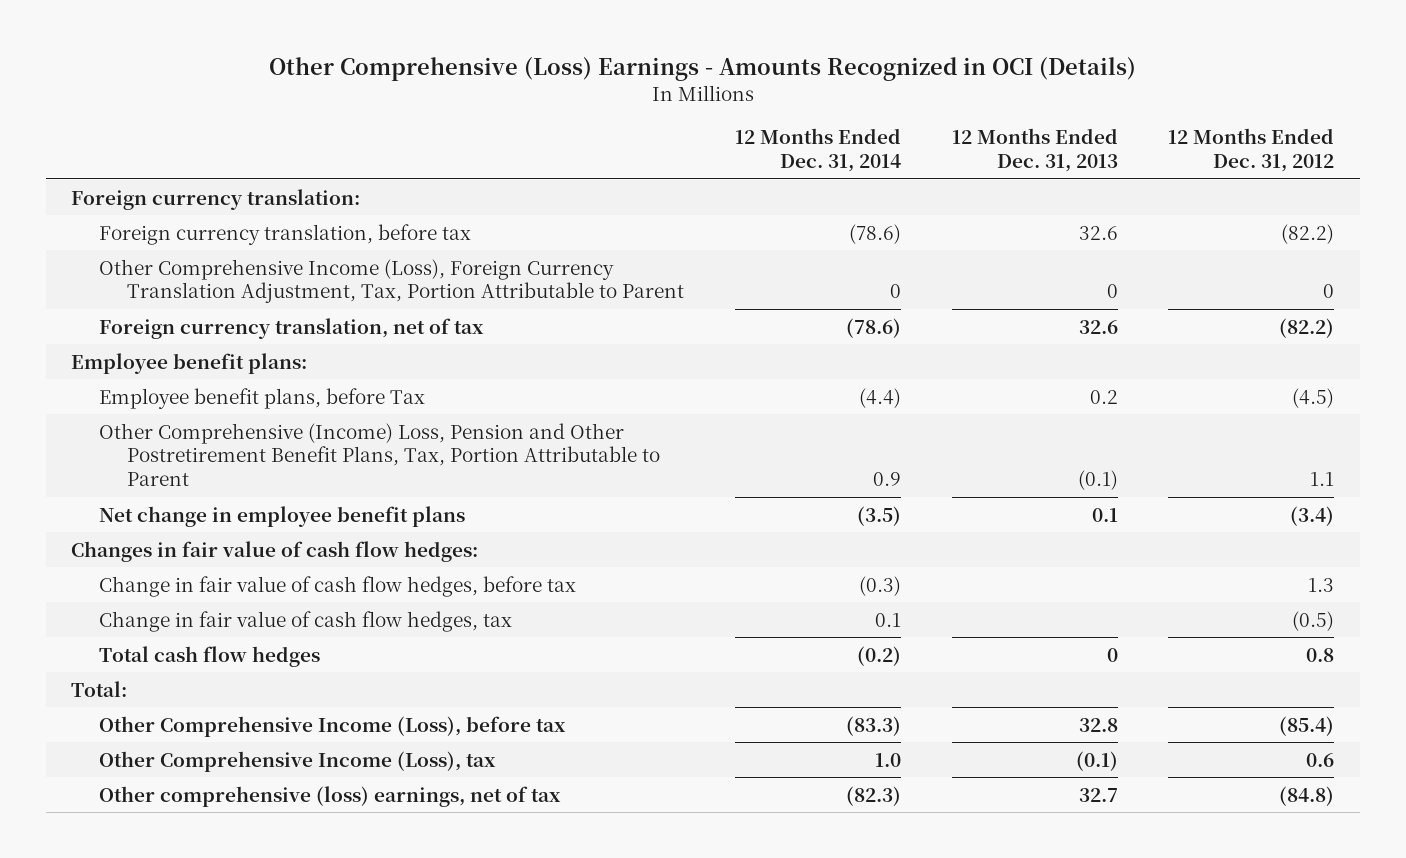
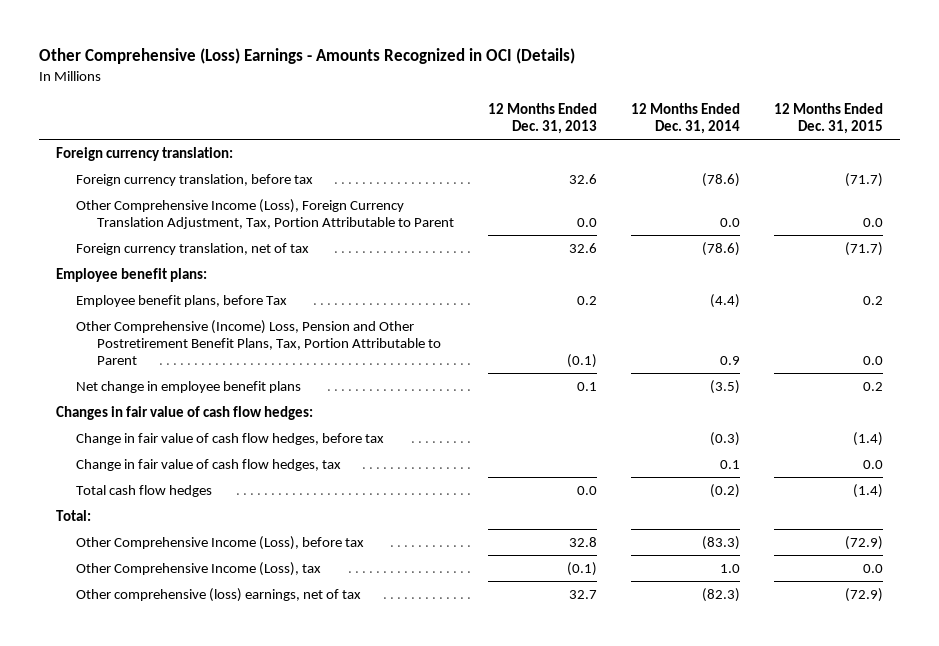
[1168,128,1335,173] 12 Months Ended Dec. 31, 2012 -> none
none -> [774,102,884,134] 12 Months Ended Dec. 31, 2015
[889,284,901,299] 0 -> [720,217,741,227] 0.0
[1106,284,1118,299] 0 -> [577,217,598,227] 0.0
[1106,647,1118,662] 0 -> [577,485,598,495] 0.0

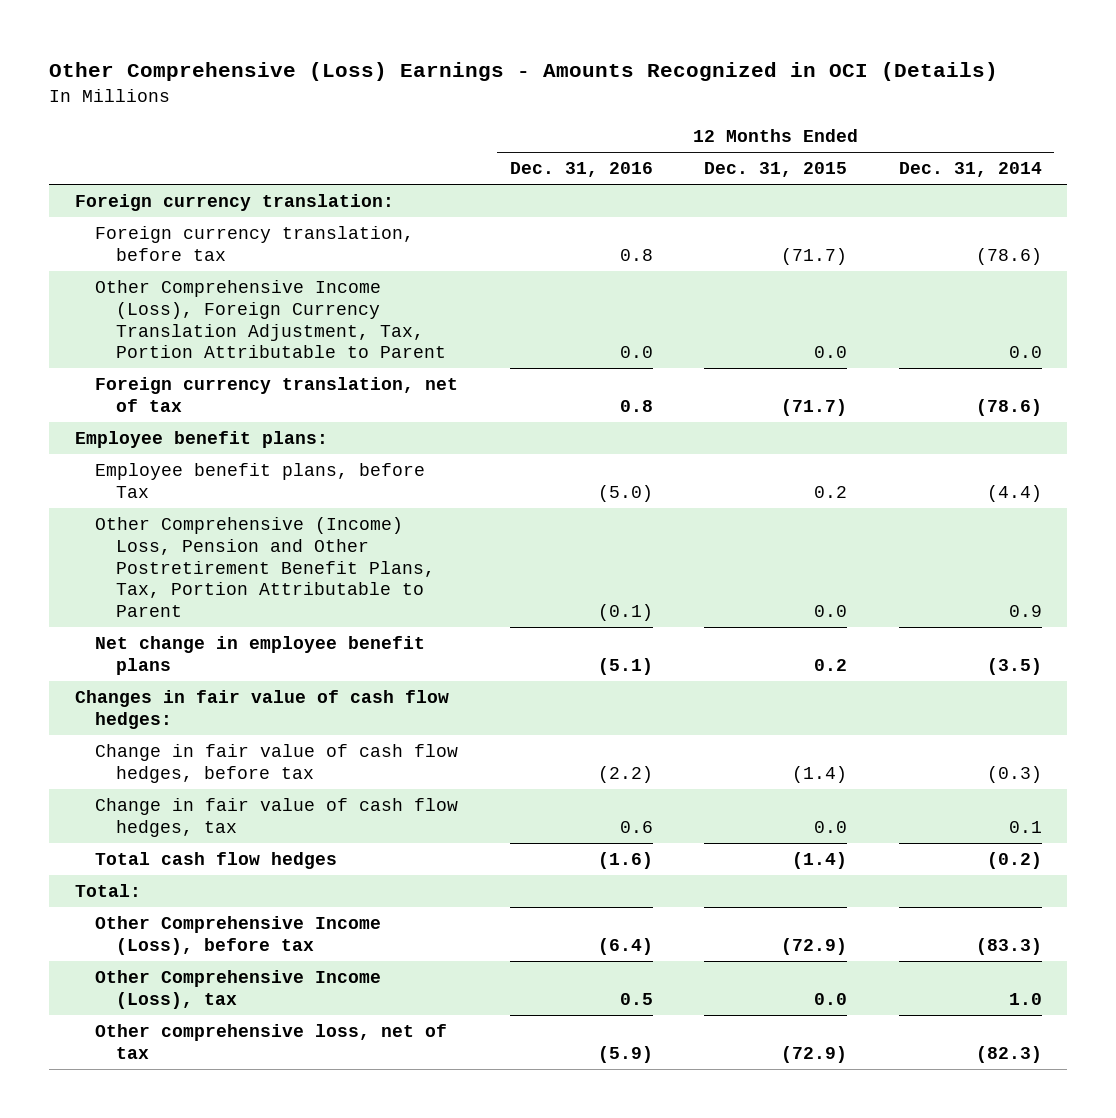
[488,102,598,134] 12 Months Ended Dec. 31, 2013 -> none
none -> [509,162,653,178] Dec. 31, 2016
[76,587,362,602] Other comprehensive (loss) earnings, net of tax -> [95,1024,448,1059] Other comprehensive loss, net of tax

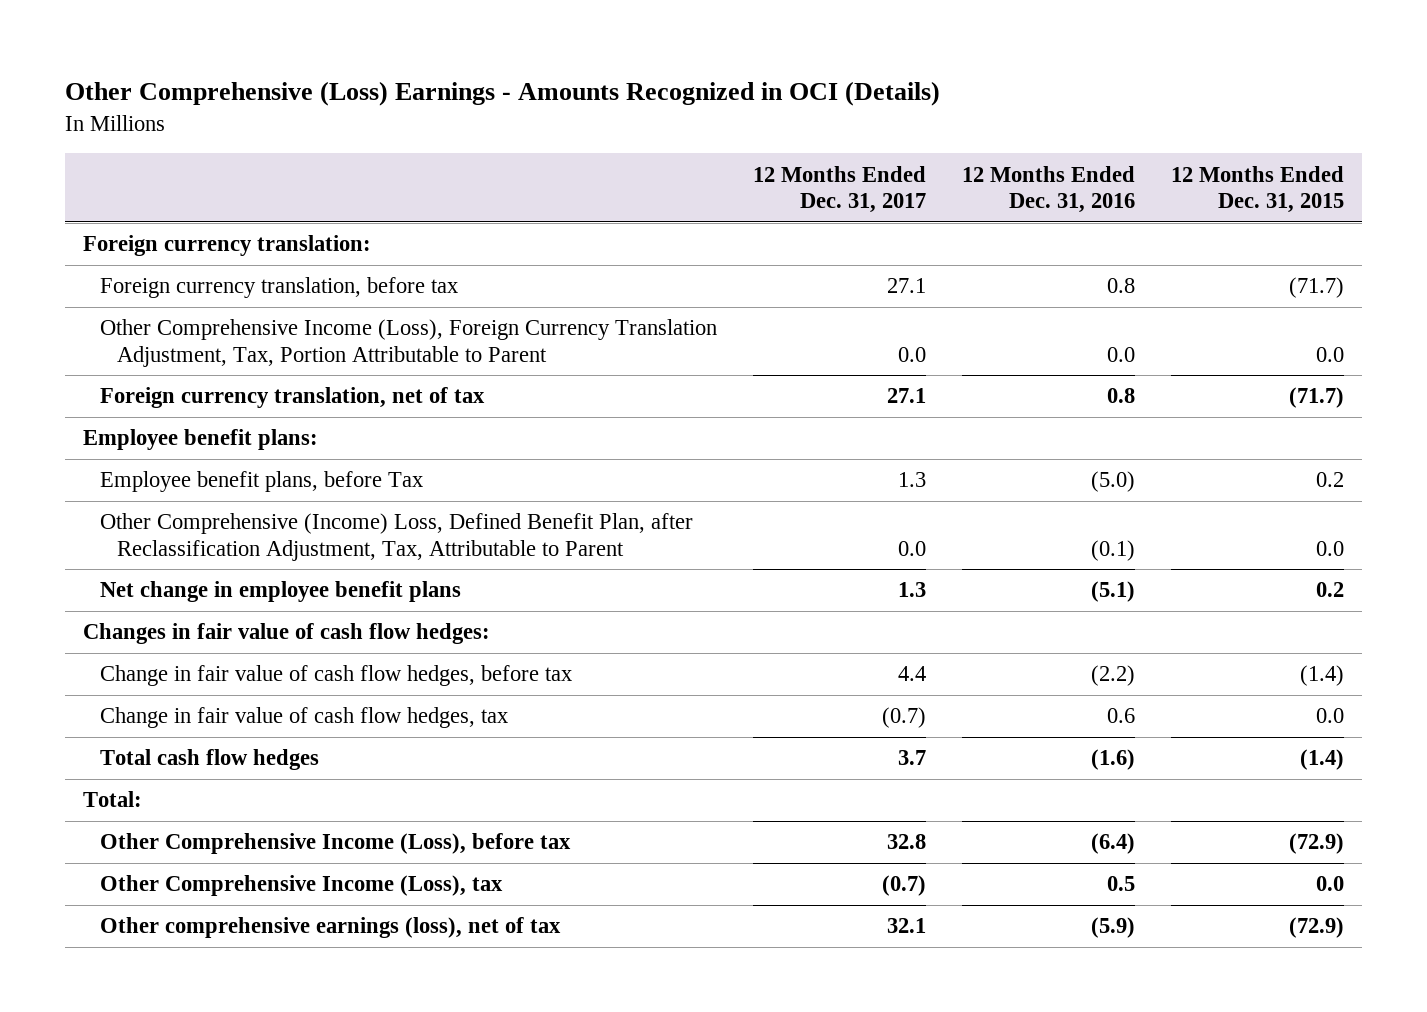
[898,162,1042,178] Dec. 31, 2014 -> none
none -> [753,165,927,214] 12 Months Ended Dec. 31, 2017
[95,517,435,618] Other Comprehensive (Income) Loss, Pension and Other Postretirement Benefit Plans, Tax, Portion Attributable to Parent -> [100,513,694,561] Other Comprehensive (Income) Loss, Defined Benefit Plan, after Reclassification Adjustment, Tax, Attributable to Parent
[95,1024,448,1059] Other comprehensive loss, net of tax -> [100,917,562,939] Other comprehensive earnings (loss), net of tax

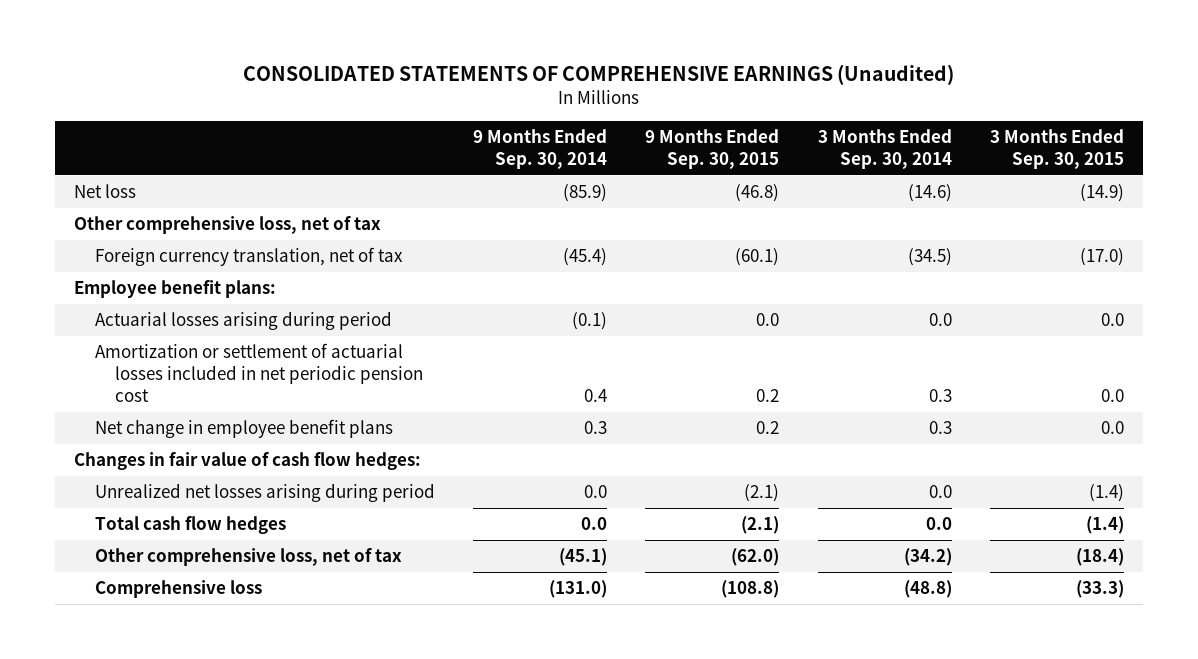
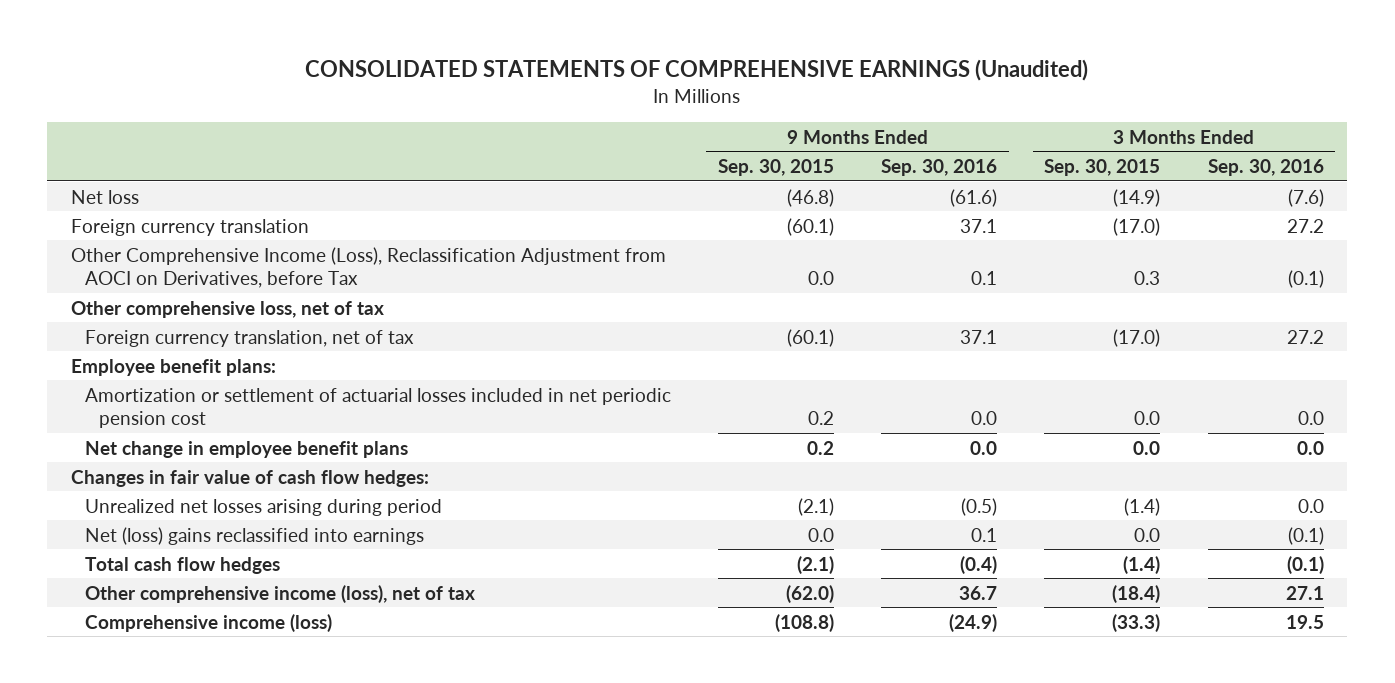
[472,129,607,170] 9 Months Ended Sep. 30, 2014 -> none
[817,129,952,170] 3 Months Ended Sep. 30, 2014 -> none
none -> [881,159,998,177] Sep. 30, 2016
none -> [1207,159,1324,177] Sep. 30, 2016
none -> [71,218,310,236] Foreign currency translation
none -> [71,246,667,288] Other Comprehensive Income (Loss), Reclassification Adjustment from AOCI on Derivatives, before Tax
[94,311,392,331] Actuarial losses arising during period -> none
none -> [84,526,424,545] Net (loss) gains reclassified into earnings
[94,548,402,567] Other comprehensive loss, net of tax -> [84,584,475,603] Other comprehensive income (loss), net of tax
[94,580,262,599] Comprehensive loss -> [84,613,332,632] Comprehensive income (loss)

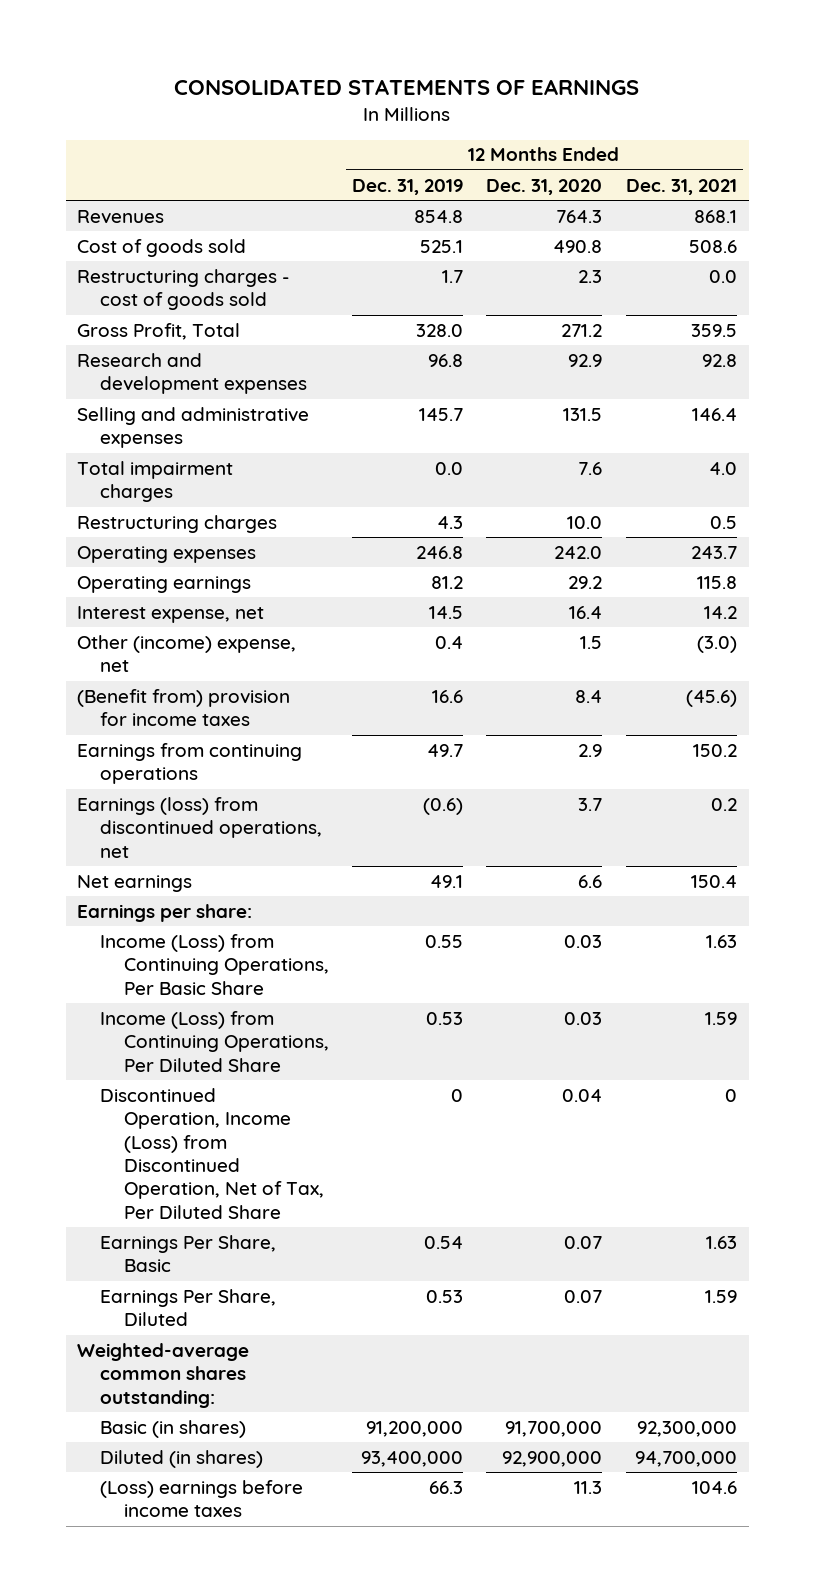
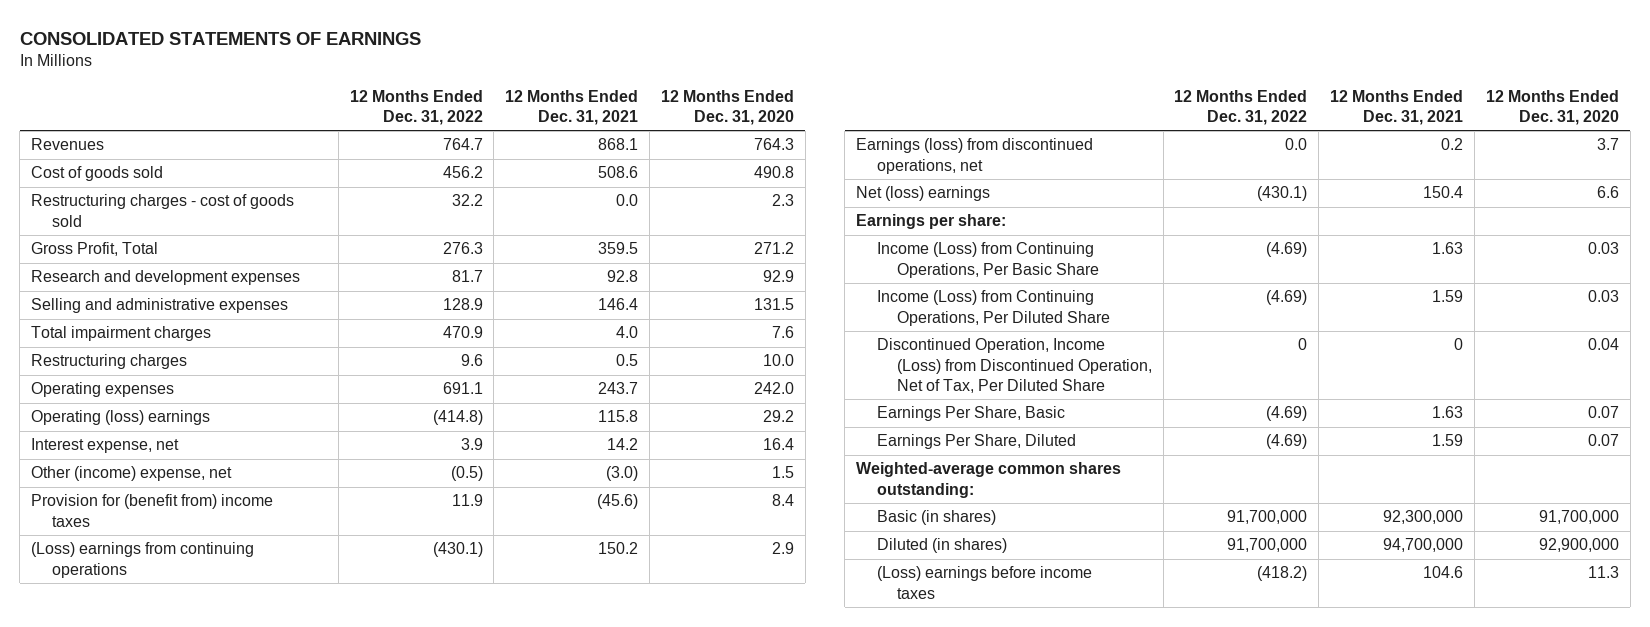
[351,178,463,195] Dec. 31, 2019 -> none
none -> [349,89,483,125] 12 Months Ended Dec. 31, 2022
[77,575,252,593] Operating earnings -> [31,410,211,426] Operating (loss) earnings
[77,688,291,727] (Benefit from) provision for income taxes -> [31,494,274,527] Provision for (benefit from) income taxes
[77,742,303,785] Earnings from continuing operations -> [31,542,255,578] (Loss) earnings from continuing operations
[77,874,193,892] Net earnings -> [856,186,991,202] Net (loss) earnings

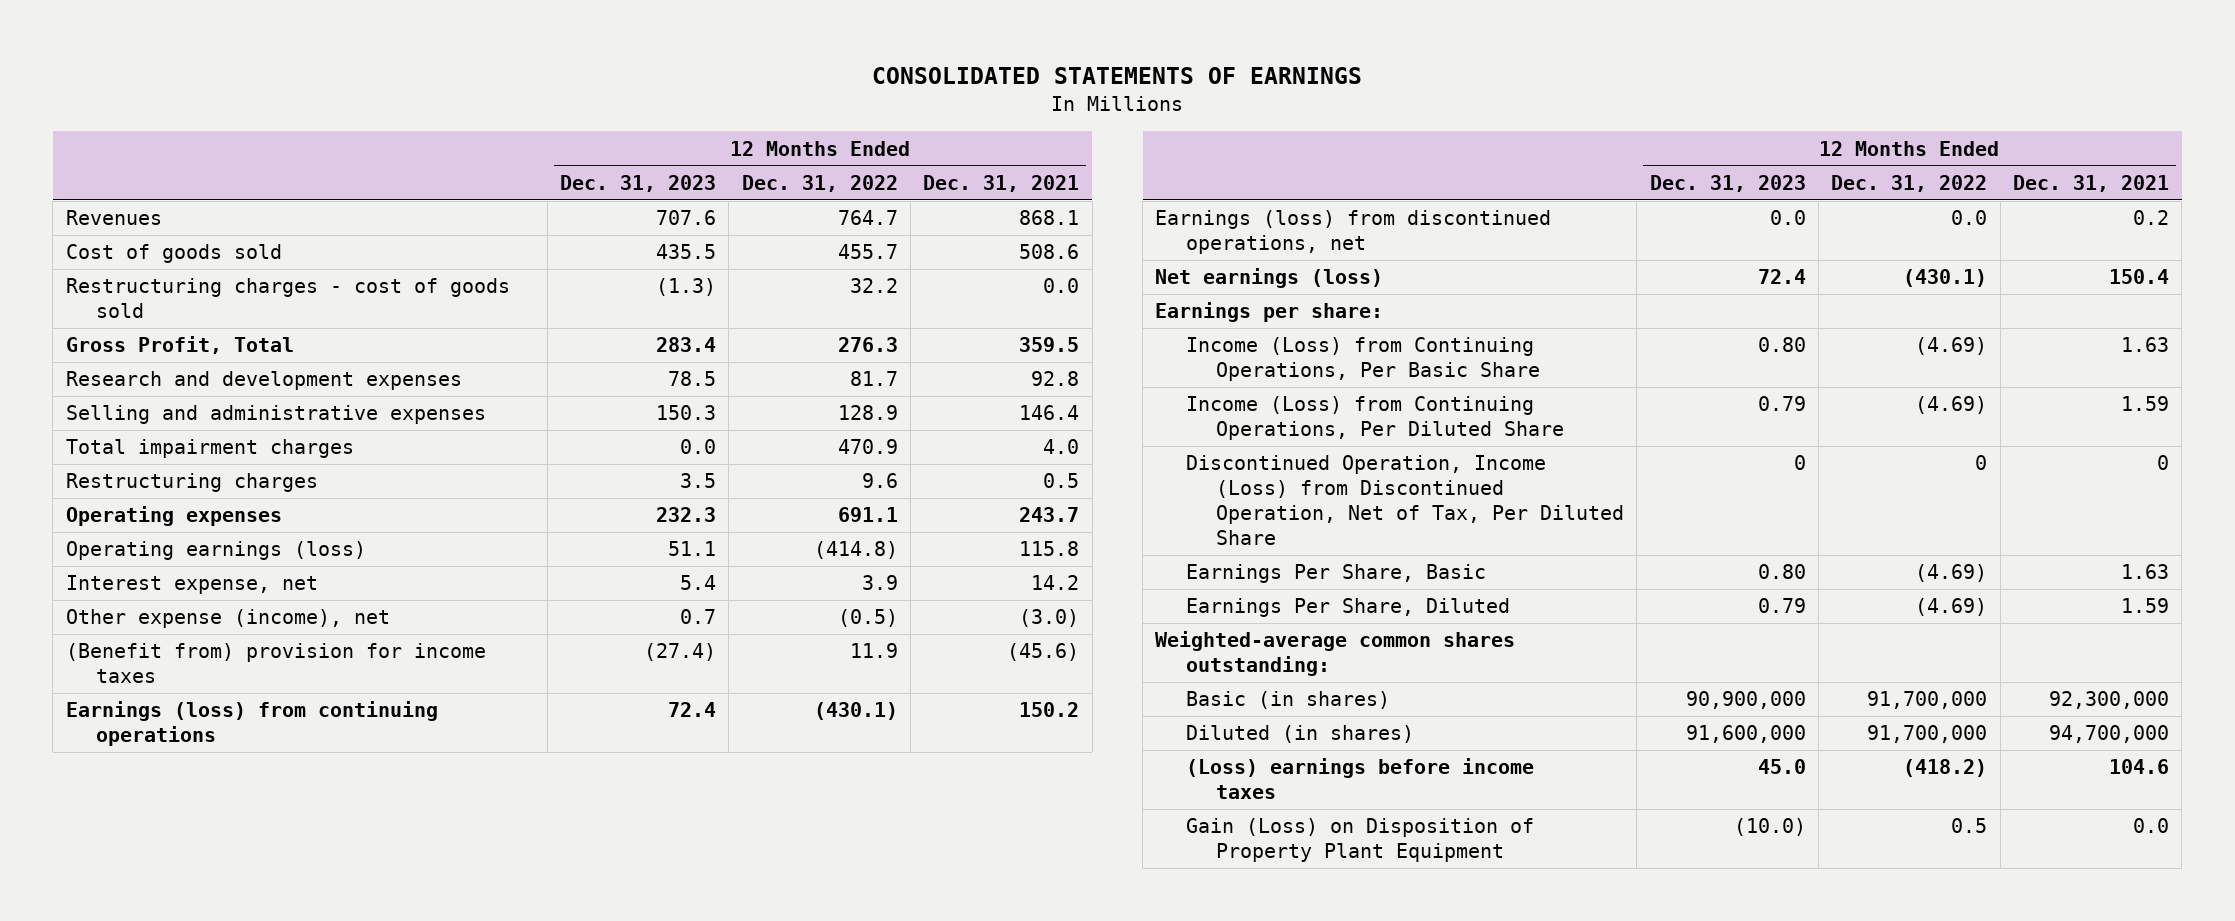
[660,89,794,125] 12 Months Ended Dec. 31, 2020 -> none
none -> [560,175,717,193] Dec. 31, 2023
[442,166,483,179] 456.2 -> [837,244,898,260] 455.7
[31,410,211,426] Operating (loss) earnings -> [65,541,366,561] Operating earnings (loss)
[31,466,233,482] Other (income) expense, net -> [65,609,390,629] Other expense (income), net
[31,494,274,527] Provision for (benefit from) income taxes -> [65,643,486,684] (Benefit from) provision for income taxes
[31,542,255,578] (Loss) earnings from continuing operations -> [65,701,438,747] Earnings (loss) from continuing operations
[856,186,991,202] Net (loss) earnings -> [1155,268,1384,289] Net earnings (loss)
none -> [1185,818,1534,863] Gain (Loss) on Disposition of Property Plant Equipment

